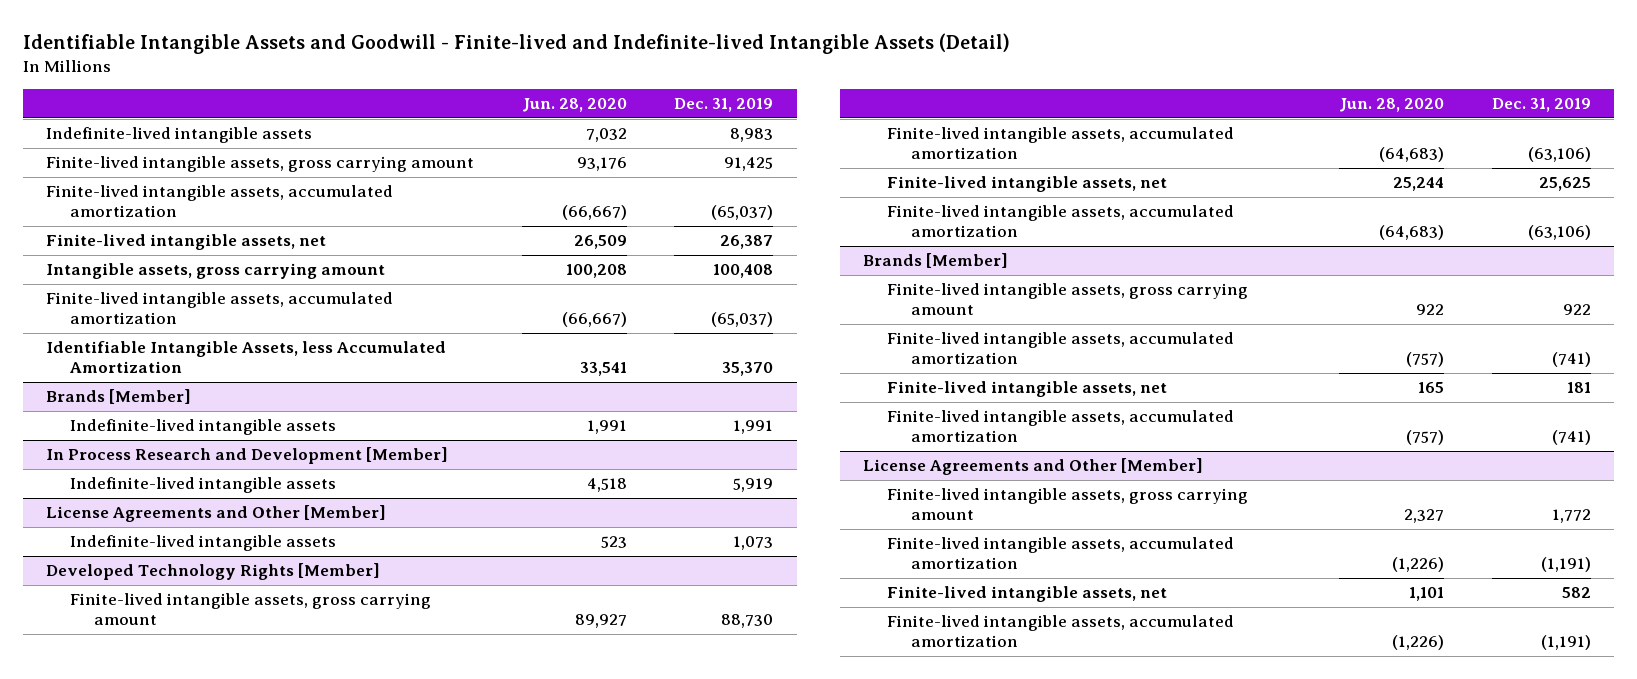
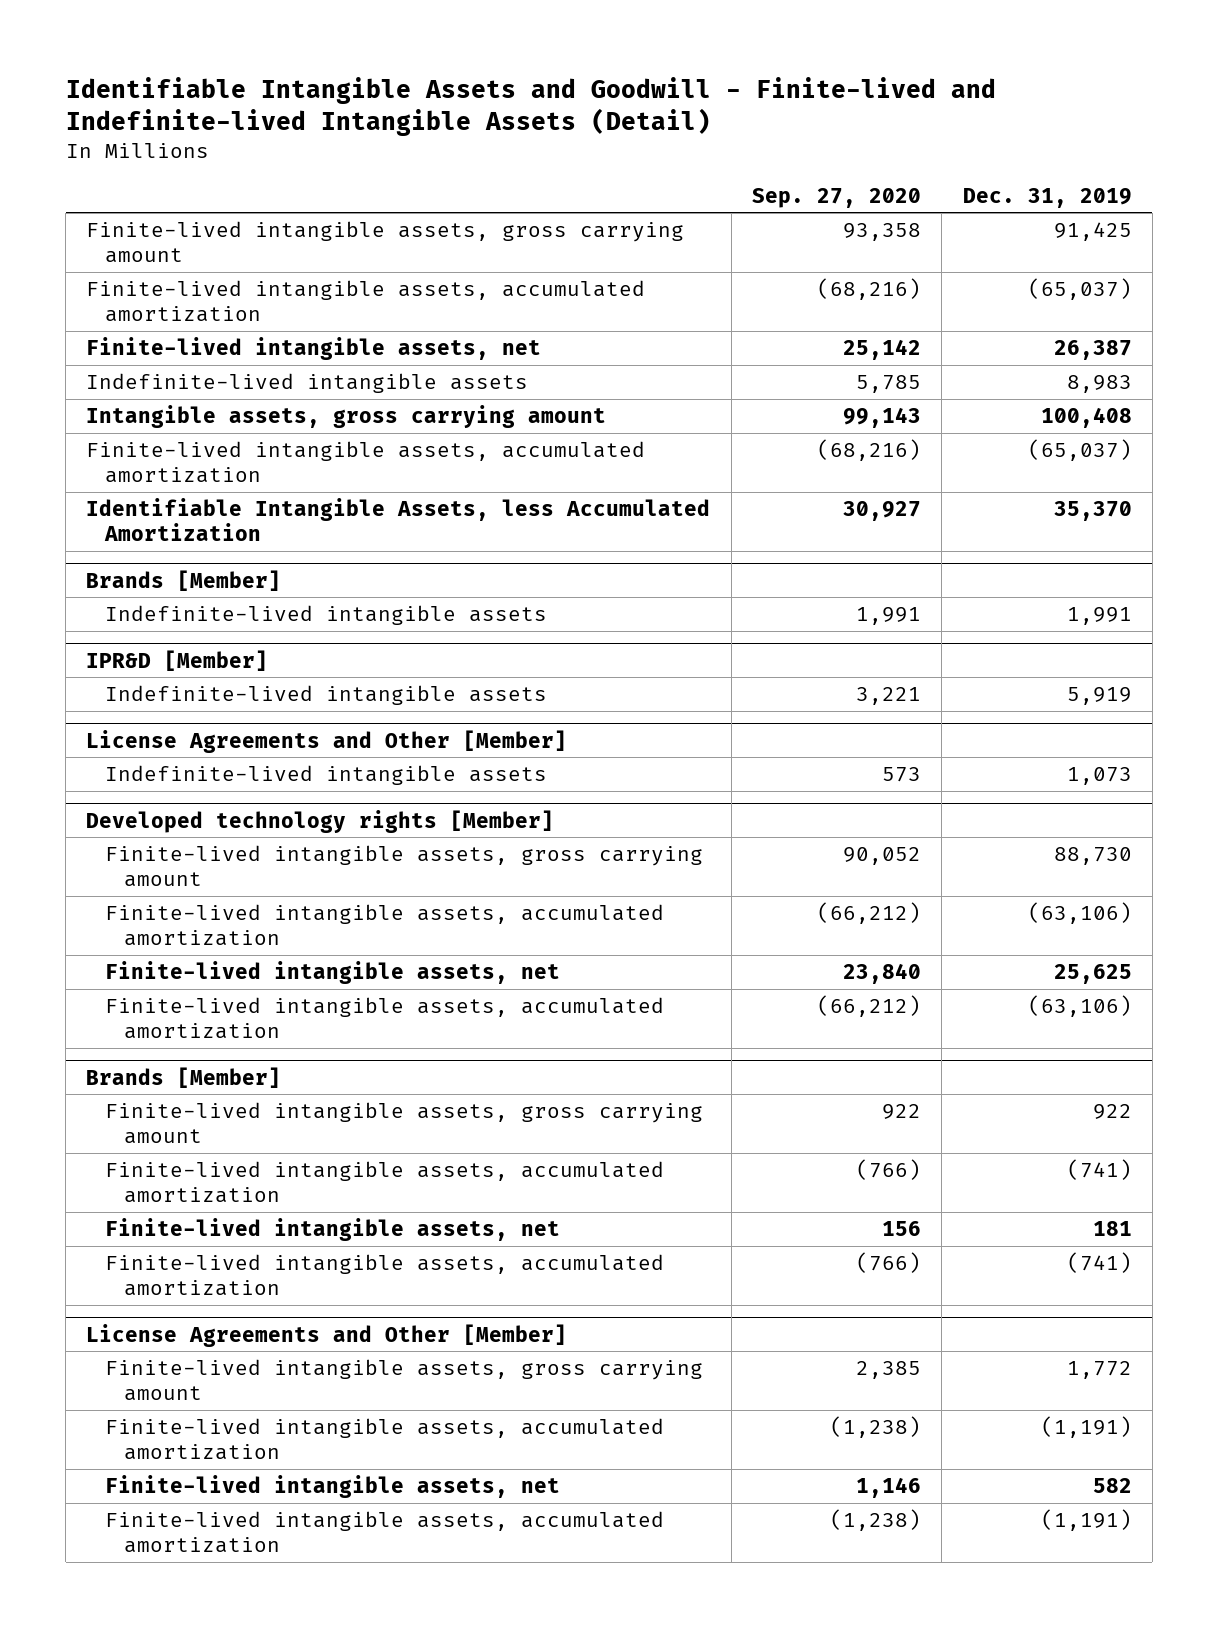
[521,98,627,113] Jun. 28, 2020 -> none
none -> [751,187,921,208] Sep. 27, 2020
[46,127,313,144] Indefinite-lived intangible assets -> [86,373,529,394] Indefinite-lived intangible assets
[46,447,449,465] In Process Research and Development [Member] -> [86,649,269,671] IPR&D [Member]
[46,563,381,581] Developed Technology Rights [Member] -> [86,809,555,833] Developed technology rights [Member]

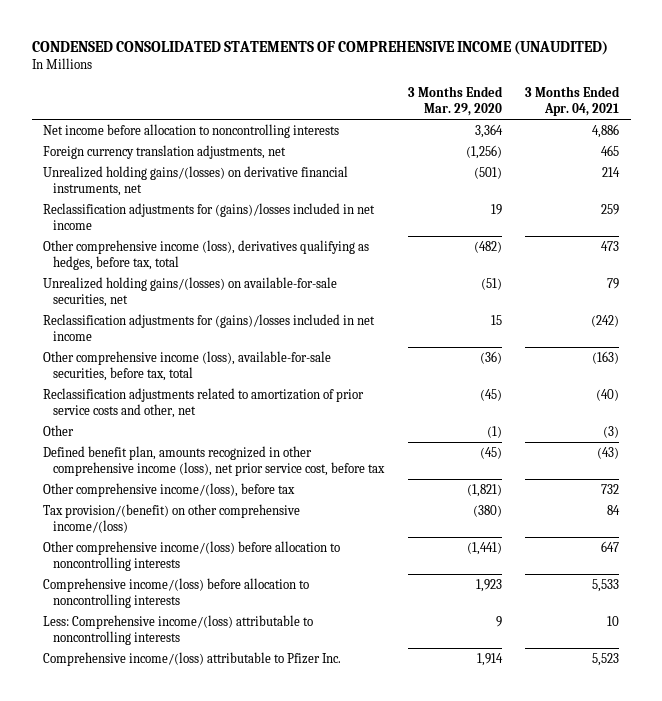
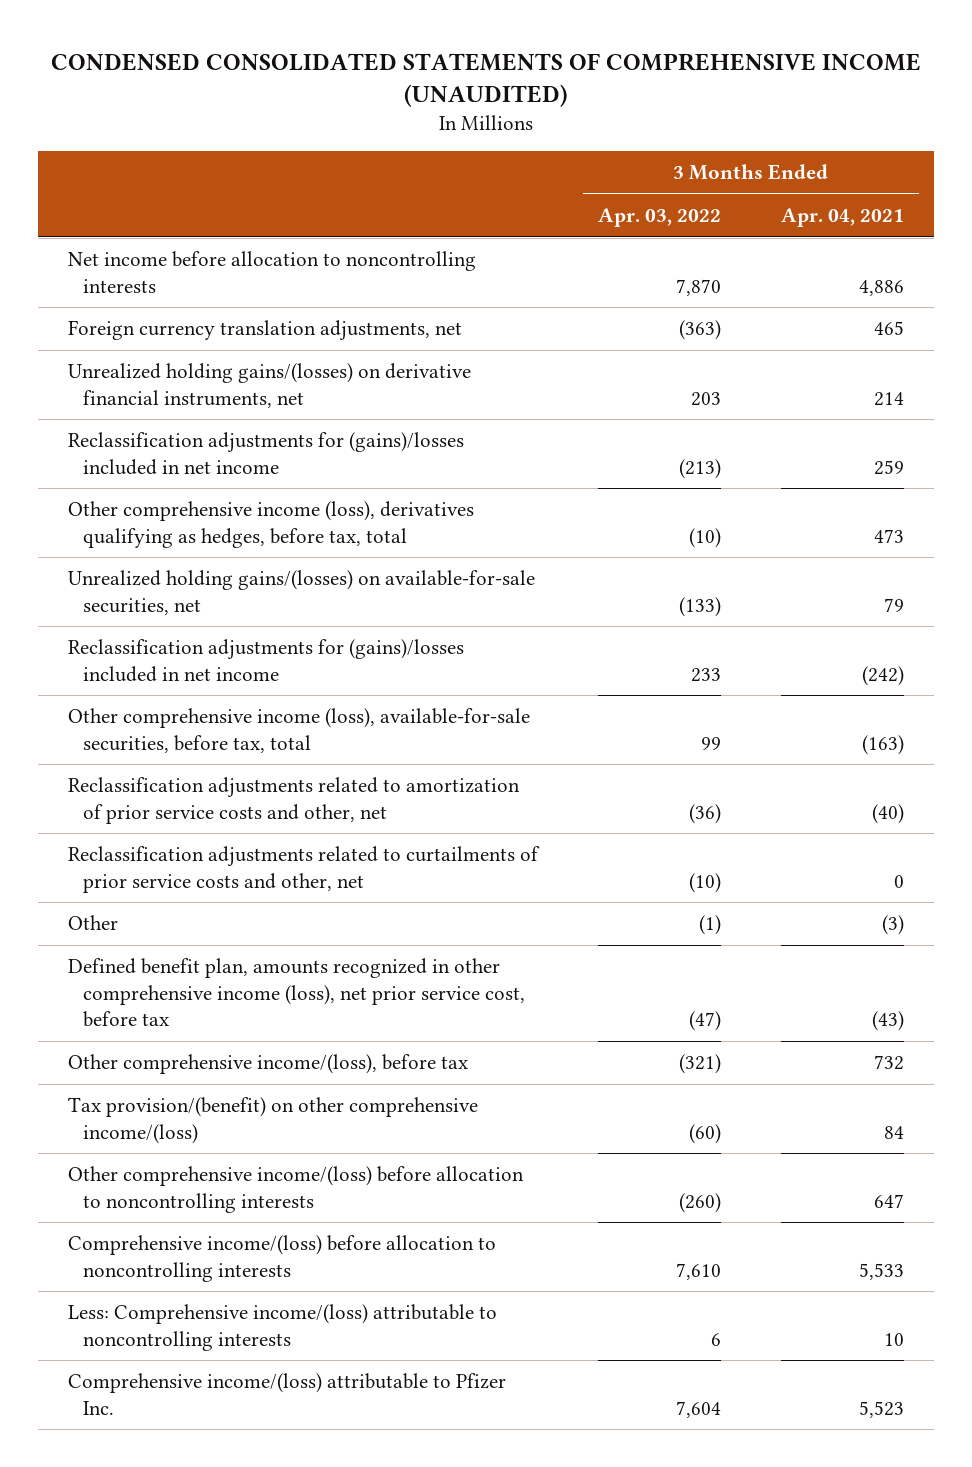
[407,85,503,116] 3 Months Ended Mar. 29, 2020 -> none
none -> [597,208,721,228] Apr. 03, 2022
none -> [67,846,540,893] Reclassification adjustments related to curtailments of prior service costs and other, net

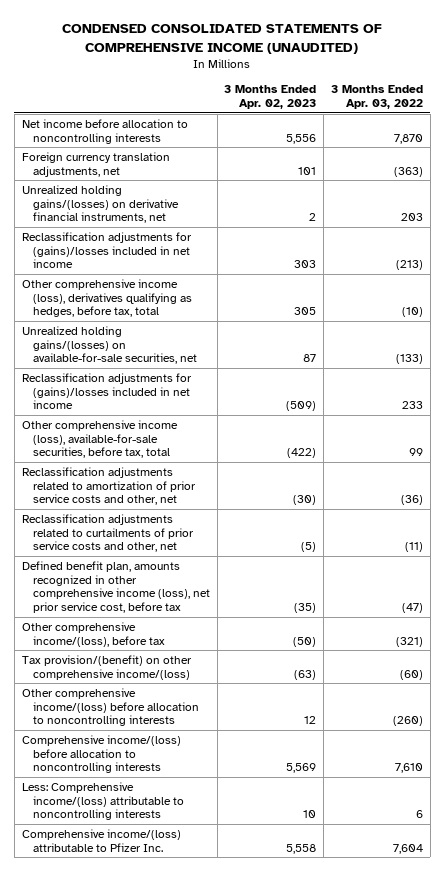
[781,208,905,228] Apr. 04, 2021 -> none
none -> [224,85,317,110] 3 Months Ended Apr. 02, 2023
[67,915,118,931] Other -> none
[688,872,721,893] (10) -> [404,542,423,553] (11)

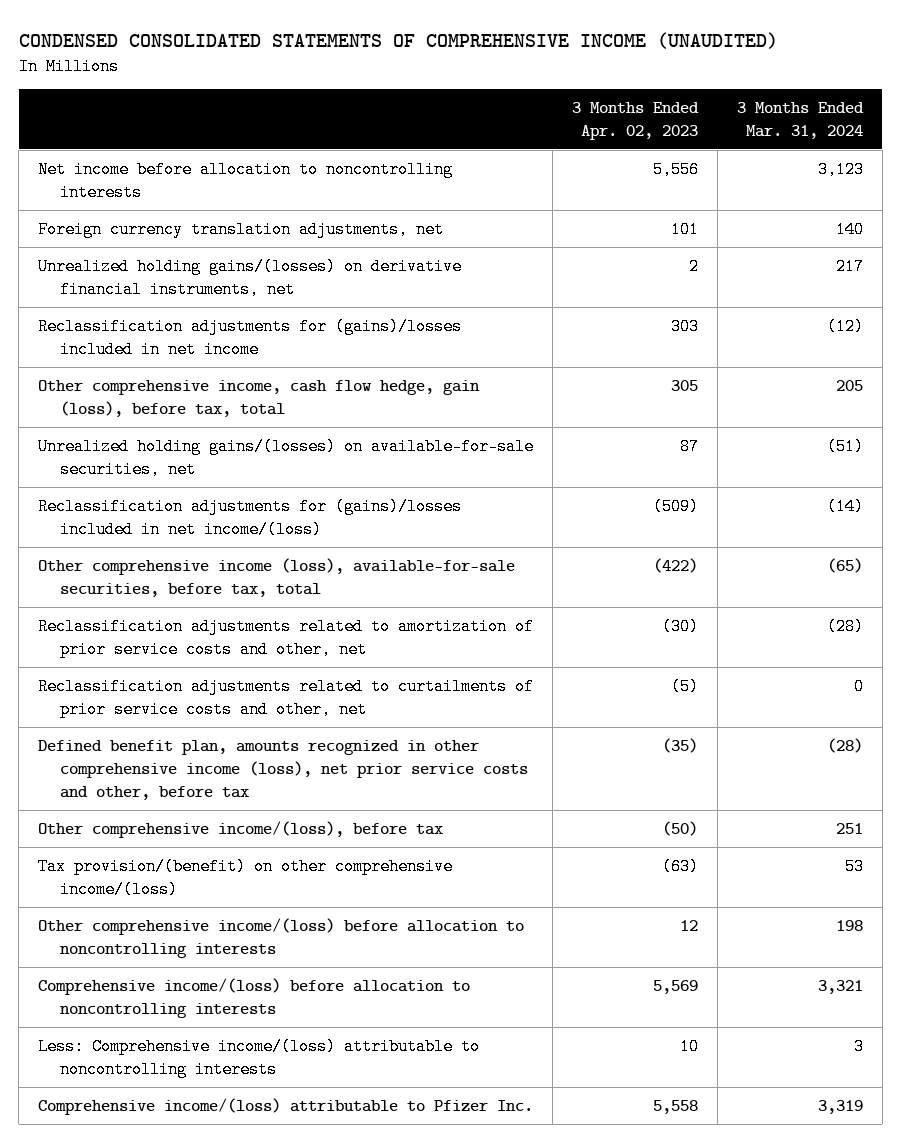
[330,85,423,110] 3 Months Ended Apr. 03, 2022 -> none
none -> [736,101,864,139] 3 Months Ended Mar. 31, 2024
[21,278,192,318] Other comprehensive income (loss), derivatives qualifying as hedges, before tax, total -> [38,380,481,418] Other comprehensive income, cash flow hedge, gain (loss), before tax, total
[21,372,192,410] Reclassification adjustments for (gains)/losses included in net income -> [38,498,463,539] Reclassification adjustments for (gains)/losses included in net income/(loss)
[21,560,210,614] Defined benefit plan, amounts recognized in other comprehensive income (loss), net prior service cost, before tax -> [38,740,528,801] Defined benefit plan, amounts recognized in other comprehensive income (loss), net prior service costs and other, before tax

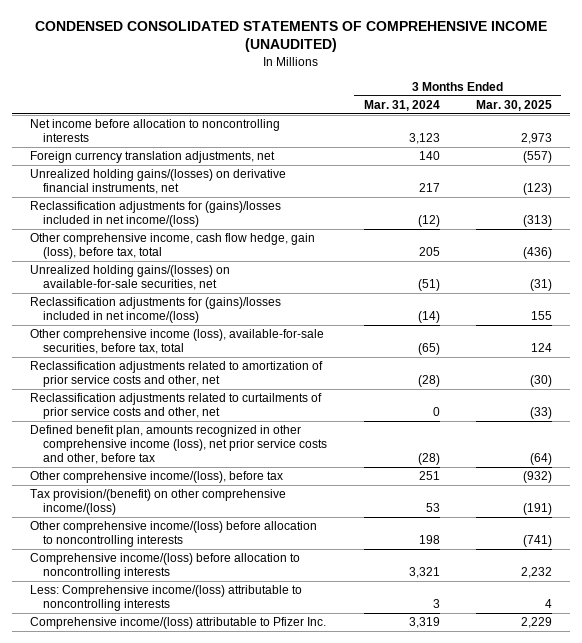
[572,101,700,140] 3 Months Ended Apr. 02, 2023 -> none
none -> [475,100,552,112] Mar. 30, 2025
[38,318,463,359] Reclassification adjustments for (gains)/losses included in net income -> [29,201,281,228] Reclassification adjustments for (gains)/losses included in net income/(loss)

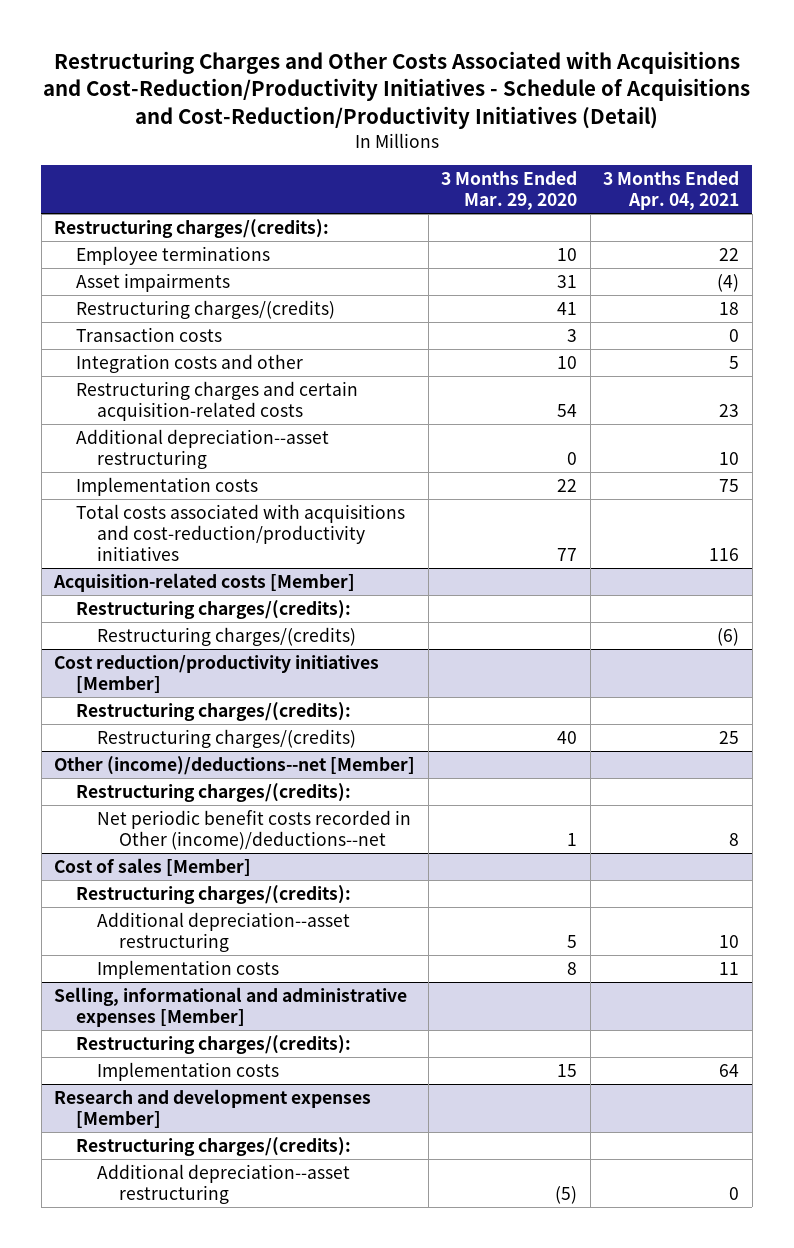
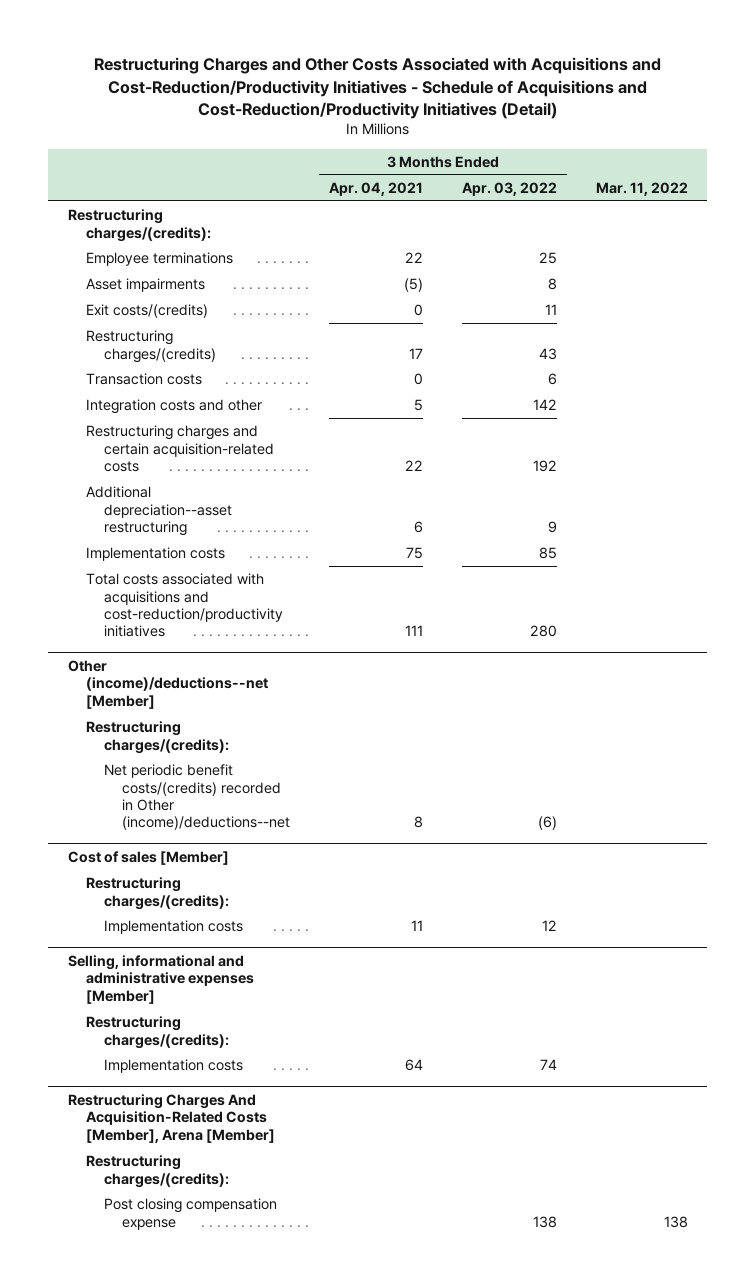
[441,171,578,211] 3 Months Ended Mar. 29, 2020 -> none
none -> [461,181,557,196] Apr. 03, 2022
none -> [595,181,688,196] Mar. 11, 2022
[717,273,740,292] (4) -> [403,278,423,293] (5)
none -> [85,304,208,319] Exit costs/(credits)
[719,301,740,315] 18 -> [408,347,423,359] 17
[719,403,740,417] 23 -> [404,459,423,471] 22
[719,451,740,465] 10 -> [413,520,423,533] 6
[53,572,356,592] Acquisition-related costs [Member] -> none
[75,599,351,619] Restructuring charges/(credits): -> none
[97,626,357,646] Restructuring charges/(credits) -> none
[54,654,380,693] Cost reduction/productivity initiatives [Member] -> none
[75,701,351,721] Restructuring charges/(credits): -> none
[97,728,357,748] Restructuring charges/(credits) -> none
[709,547,740,561] 116 -> [404,625,423,637] 111
[97,809,412,850] Net periodic benefit costs recorded in Other (income)/deductions--net -> [103,764,290,831] Net periodic benefit costs/(credits) recorded in Other (income)/deductions--net
[97,911,351,952] Additional depreciation--asset restructuring -> none
[54,1088,372,1128] Research and development expenses [Member] -> none
none -> [67,1093,275,1143] Restructuring Charges And Acquisition-Related Costs [Member], Arena [Member]
[97,1163,351,1204] Additional depreciation--asset restructuring -> none
none -> [103,1198,277,1230] Post closing compensation expense

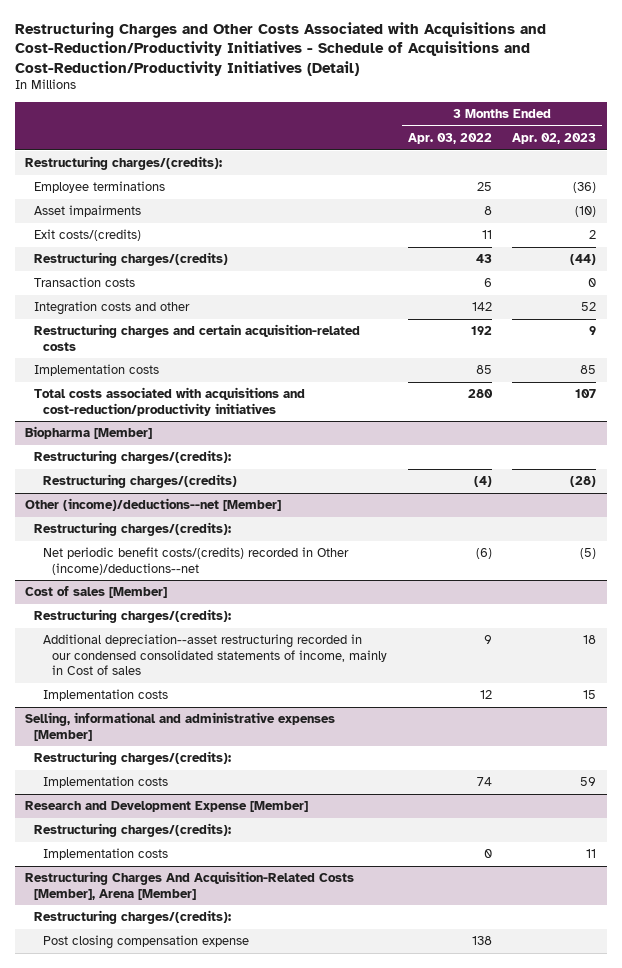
[328,181,423,196] Apr. 04, 2021 -> none
[595,181,688,196] Mar. 11, 2022 -> none
none -> [512,133,597,145] Apr. 02, 2023
[85,486,232,536] Additional depreciation--asset restructuring -> none
none -> [25,426,153,440] Biopharma [Member]
none -> [34,450,232,465] Restructuring charges/(credits):
none -> [42,474,237,489] Restructuring charges/(credits)
none -> [42,634,387,676] Additional depreciation--asset restructuring recorded in our condensed consolidated statements of income, mainly in Cost of sales
none -> [25,801,309,813] Research and Development Expense [Member]
none -> [34,823,232,838] Restructuring charges/(credits):
none -> [42,848,168,861] Implementation costs

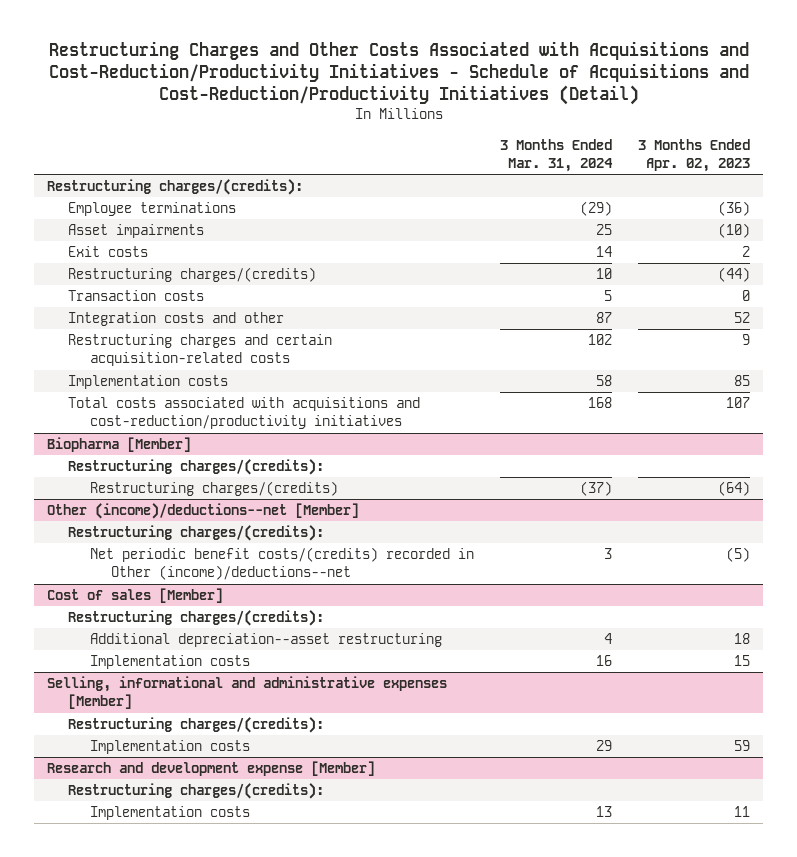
[407,133,492,145] Apr. 03, 2022 -> none
none -> [499,138,613,173] 3 Months Ended Mar. 31, 2024
[34,229,142,242] Exit costs/(credits) -> [68,246,149,258] Exit costs
[570,476,597,488] (28) -> [718,481,751,497] (64)
[42,634,387,676] Additional depreciation--asset restructuring recorded in our condensed consolidated statements of income, mainly in Cost of sales -> [89,633,442,648] Additional depreciation--asset restructuring
[25,801,309,813] Research and Development Expense [Member] -> [47,761,376,777] Research and development expense [Member]
[25,871,355,900] Restructuring Charges And Acquisition-Related Costs [Member], Arena [Member] -> none
[34,910,232,925] Restructuring charges/(credits): -> none
[42,935,249,950] Post closing compensation expense -> none

